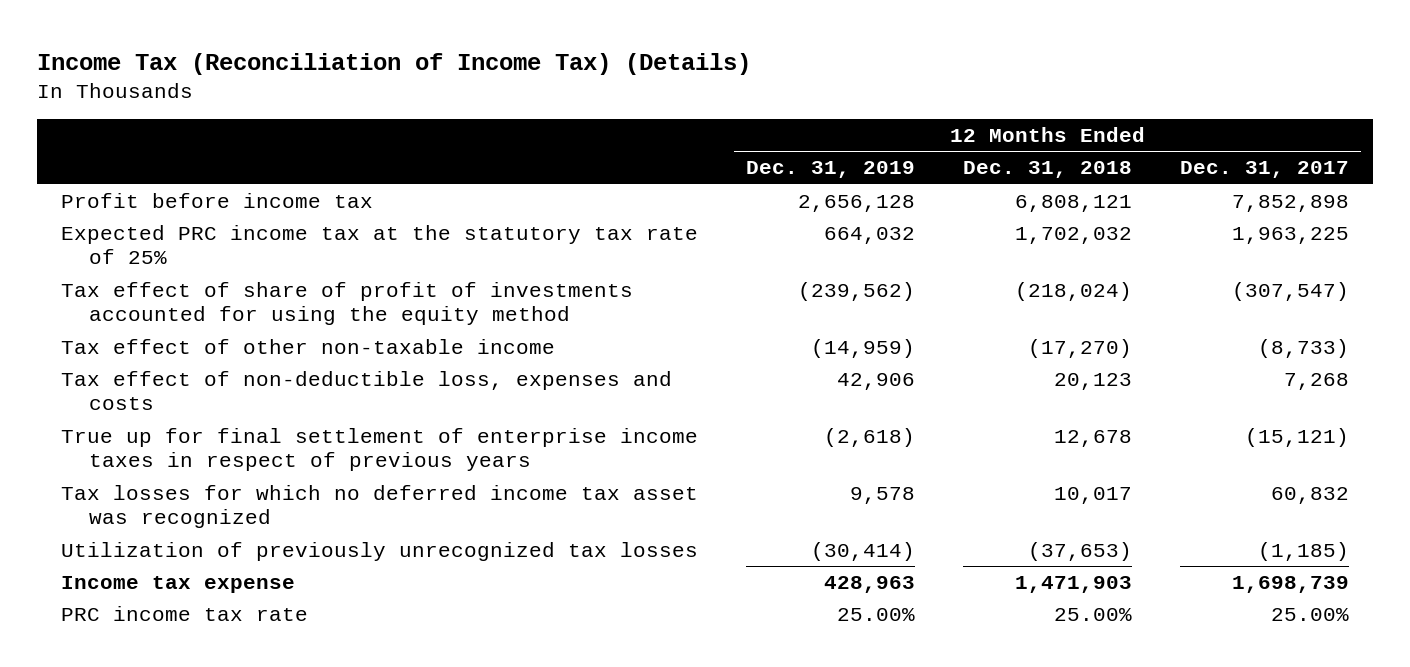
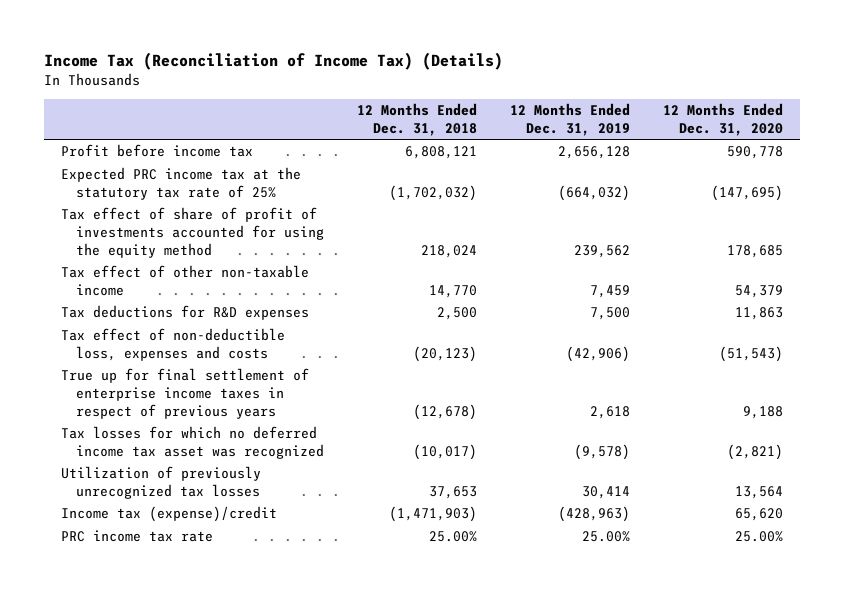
[1179,161,1349,179] Dec. 31, 2017 -> none
none -> [663,103,784,136] 12 Months Ended Dec. 31, 2020
[824,227,916,245] 664,032 -> [558,185,631,202] (664,032)
[1015,227,1133,245] 1,702,032 -> [388,185,477,202] (1,702,032)
[798,282,916,302] (239,562) -> [574,244,631,258] 239,562
[1015,282,1133,302] (218,024) -> [420,244,477,258] 218,024
[811,339,916,359] (14,959) -> [590,285,631,299] 7,459
[1028,339,1133,359] (17,270) -> [428,285,477,299] 14,770
none -> [60,305,309,321] Tax deductions for R&D expenses
[837,373,916,391] 42,906 -> [566,346,631,363] (42,906)
[1054,373,1133,391] 20,123 -> [412,346,477,363] (20,123)
[824,428,916,448] (2,618) -> [590,405,631,419] 2,618
[1054,430,1133,448] 12,678 -> [412,403,477,420] (12,678)
[850,487,916,505] 9,578 -> [574,444,631,461] (9,578)
[1054,487,1133,505] 10,017 -> [412,444,477,461] (10,017)
[811,542,916,562] (30,414) -> [582,486,631,500] 30,414
[1028,542,1133,562] (37,653) -> [428,486,477,500] 37,653
[61,576,296,594] Income tax expense -> [60,506,277,523] Income tax (expense)/credit
[824,576,916,594] 428,963 -> [558,506,631,523] (428,963)
[1015,576,1133,594] 1,471,903 -> [388,506,477,523] (1,471,903)

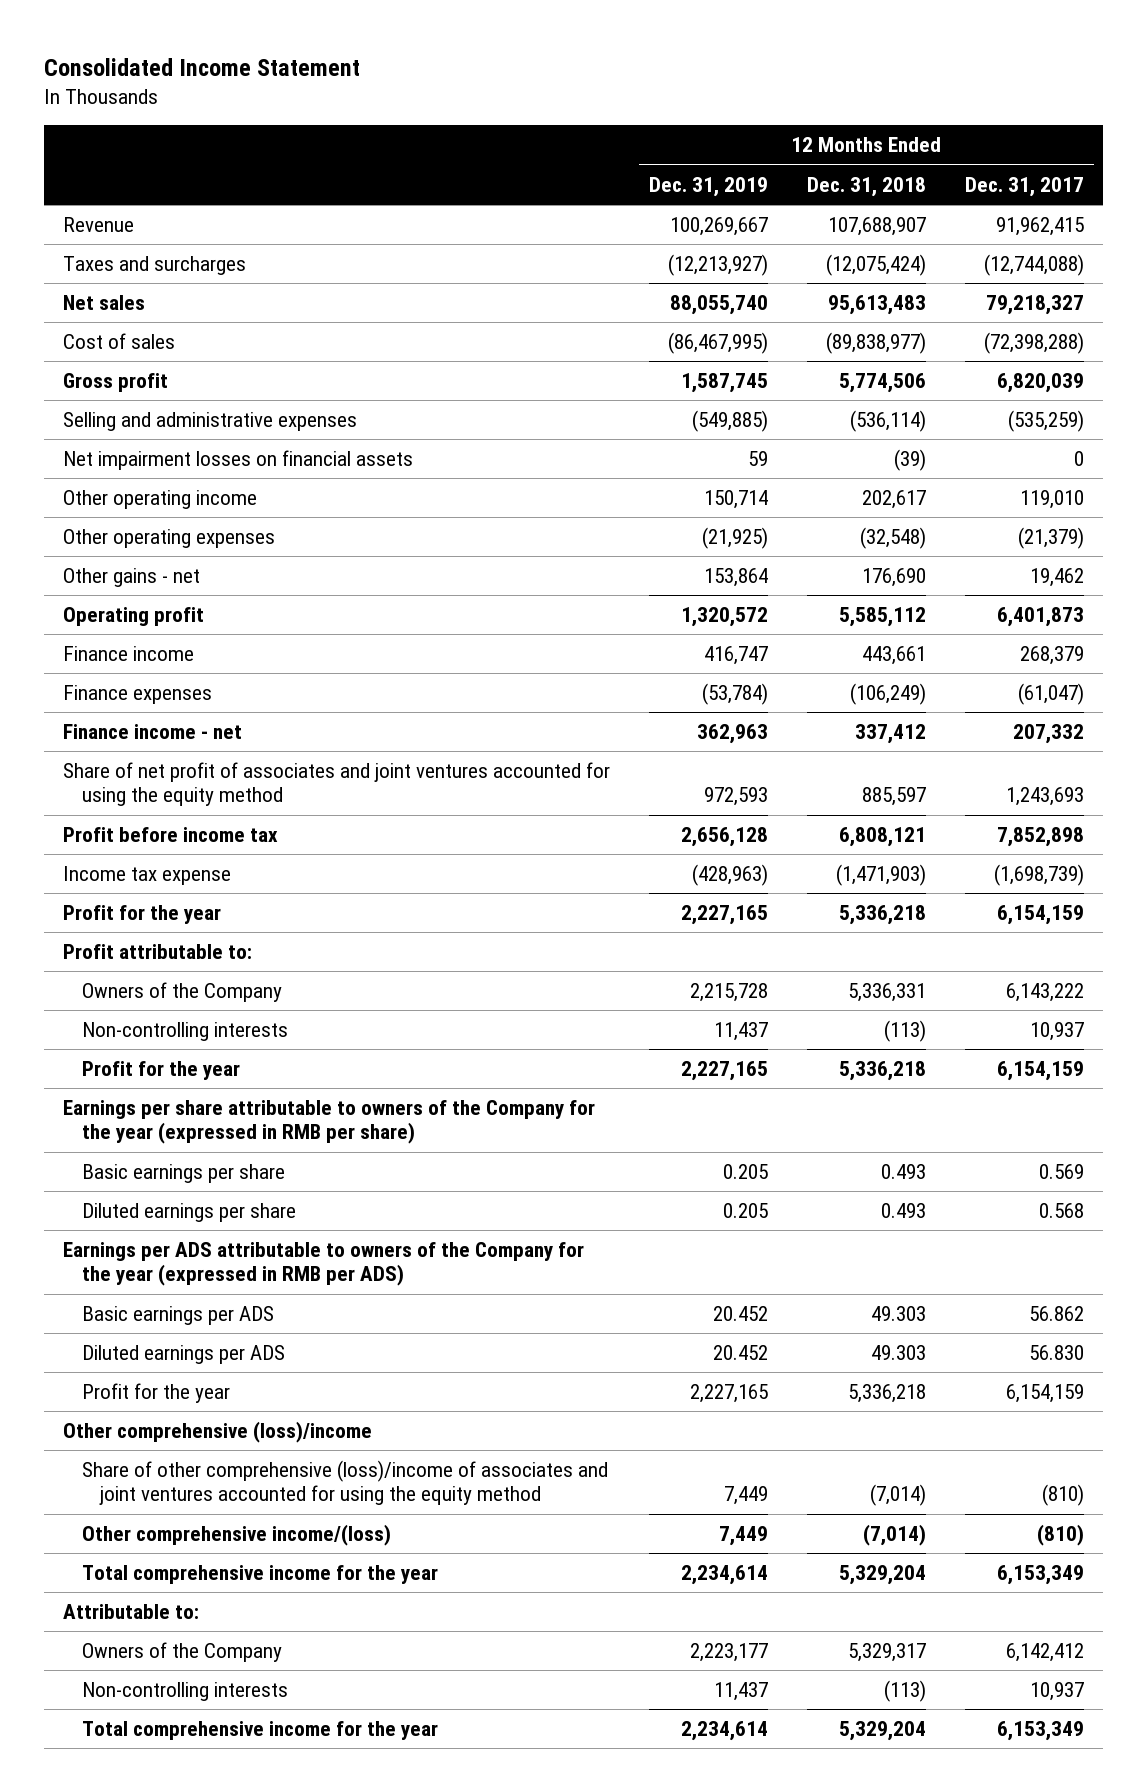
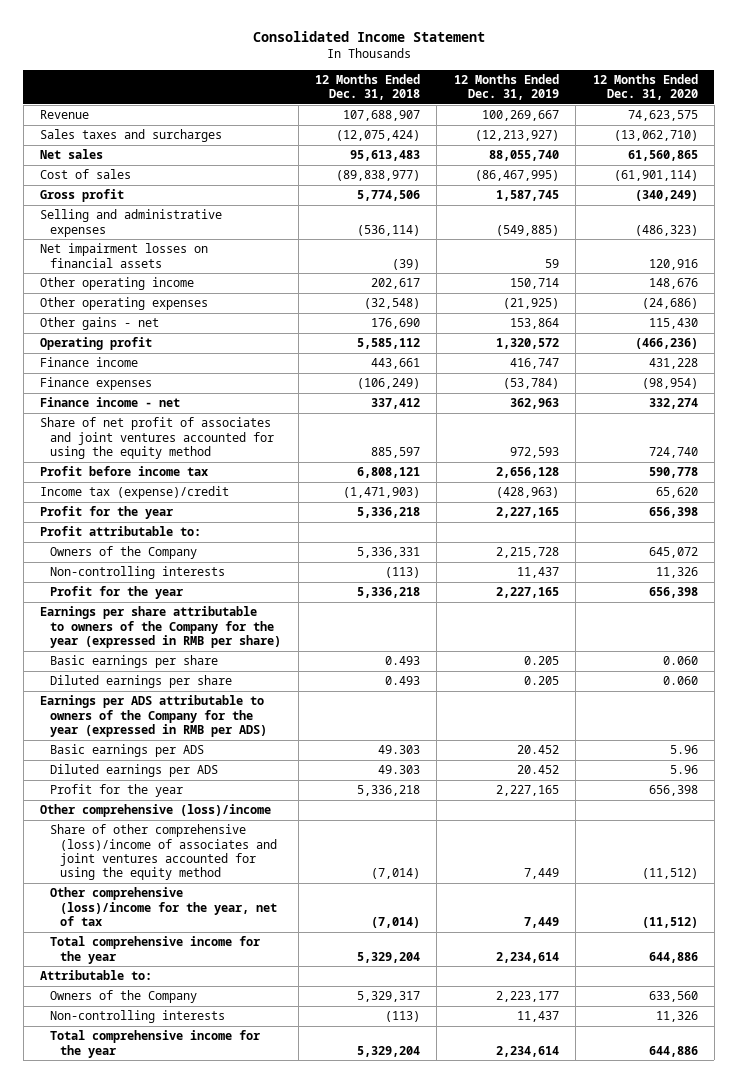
[964,176,1084,197] Dec. 31, 2017 -> none
none -> [592,73,698,101] 12 Months Ended Dec. 31, 2020
[63,256,247,276] Taxes and surcharges -> [40,129,223,143] Sales taxes and surcharges
[63,866,232,886] Income tax expense -> [40,486,230,500] Income tax (expense)/credit
[81,1524,391,1547] Other comprehensive income/(loss) -> [50,887,278,926] Other comprehensive (loss)/income for the year, net of tax

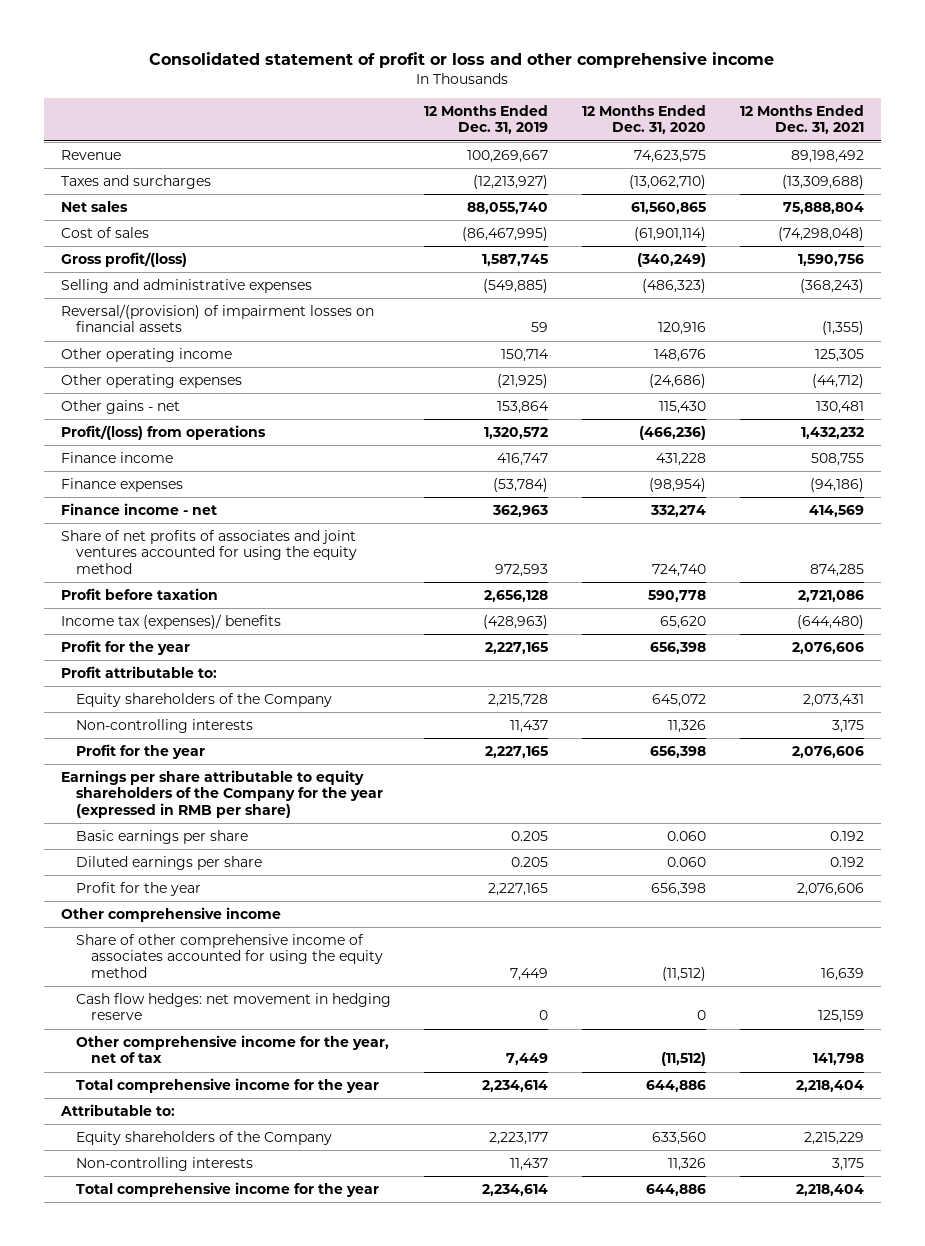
[252,30,485,42] Consolidated Income Statement -> [149,52,775,69] Consolidated statement of profit or loss and other comprehensive income
[315,73,421,101] 12 Months Ended Dec. 31, 2018 -> none
none -> [739,104,864,135] 12 Months Ended Dec. 31, 2021
[40,129,223,143] Sales taxes and surcharges -> [60,174,211,189] Taxes and surcharges
[40,189,125,203] Gross profit -> [60,251,187,267] Gross profit/(loss)
[40,243,209,268] Net impairment losses on financial assets -> [60,303,374,333] Reversal/(provision) of impairment losses on financial assets
[40,337,153,351] Operating profit -> [60,424,266,440] Profit/(loss) from operations
[40,417,275,459] Share of net profit of associates and joint ventures accounted for using the equity method -> [60,529,357,575] Share of net profits of associates and joint ventures accounted for using the equity method
[40,466,209,477] Profit before income tax -> [60,587,218,600] Profit before taxation
[40,486,230,500] Income tax (expense)/credit -> [60,613,281,629] Income tax (expenses)/ benefits
[50,546,198,560] Owners of the Company -> [75,692,332,707] Equity shareholders of the Company
[40,606,282,648] Earnings per share attributable to owners of the Company for the year (expressed in RMB per share) -> [60,769,383,819] Earnings per share attributable to equity shareholders of the Company for the year (expressed in RMB per share)
[40,695,268,737] Earnings per ADS attributable to owners of the Company for the year (expressed in RMB per ADS) -> none
[50,744,205,758] Basic earnings per ADS -> none
[50,764,219,778] Diluted earnings per ADS -> none
[40,804,272,818] Other comprehensive (loss)/income -> [60,906,281,922] Other comprehensive income
[50,824,278,881] Share of other comprehensive (loss)/income of associates and joint ventures accounted for using the equity method -> [75,933,383,979] Share of other comprehensive income of associates accounted for using the equity method
none -> [75,992,391,1021] Cash flow hedges: net movement in hedging reserve
[50,887,278,926] Other comprehensive (loss)/income for the year, net of tax -> [75,1034,389,1064] Other comprehensive income for the year, net of tax
[50,990,198,1004] Owners of the Company -> [75,1130,332,1145] Equity shareholders of the Company

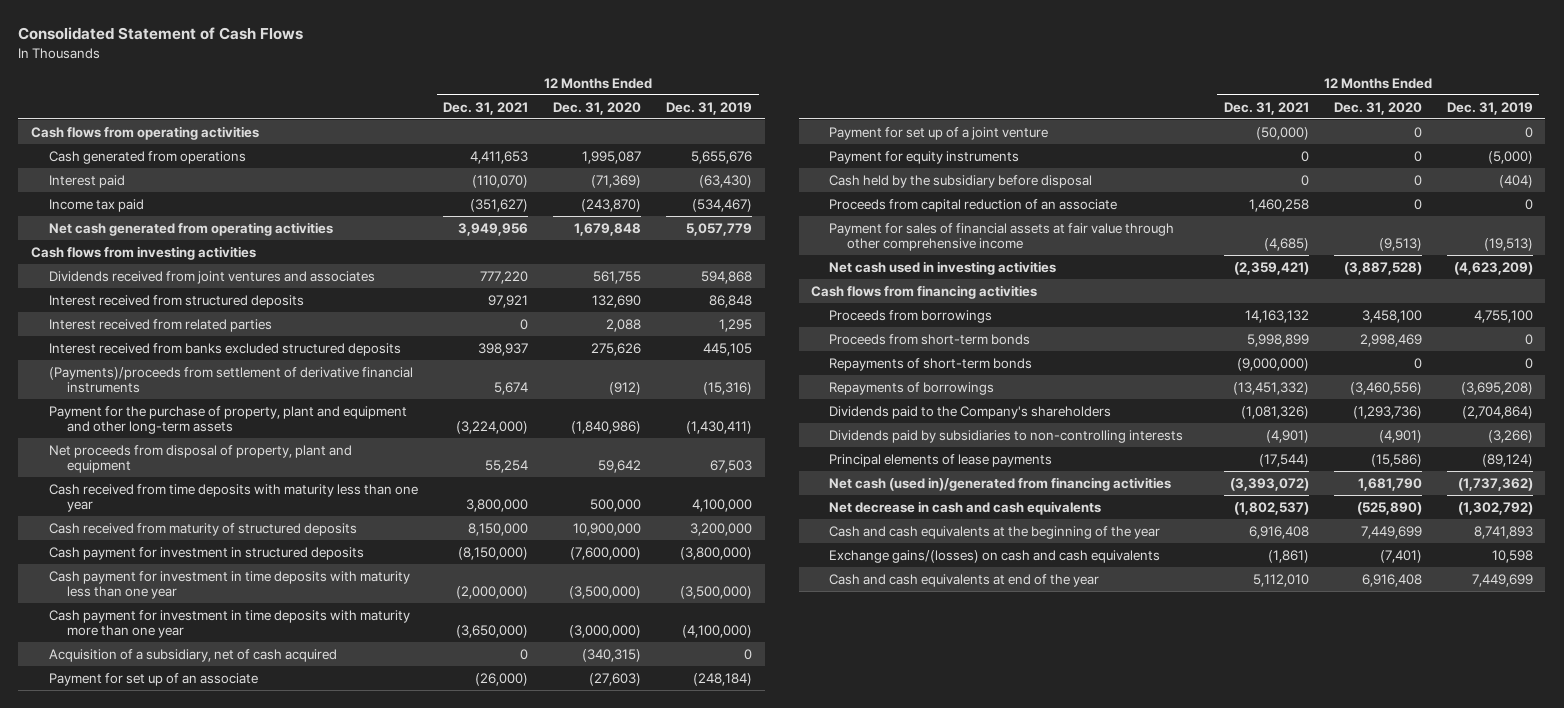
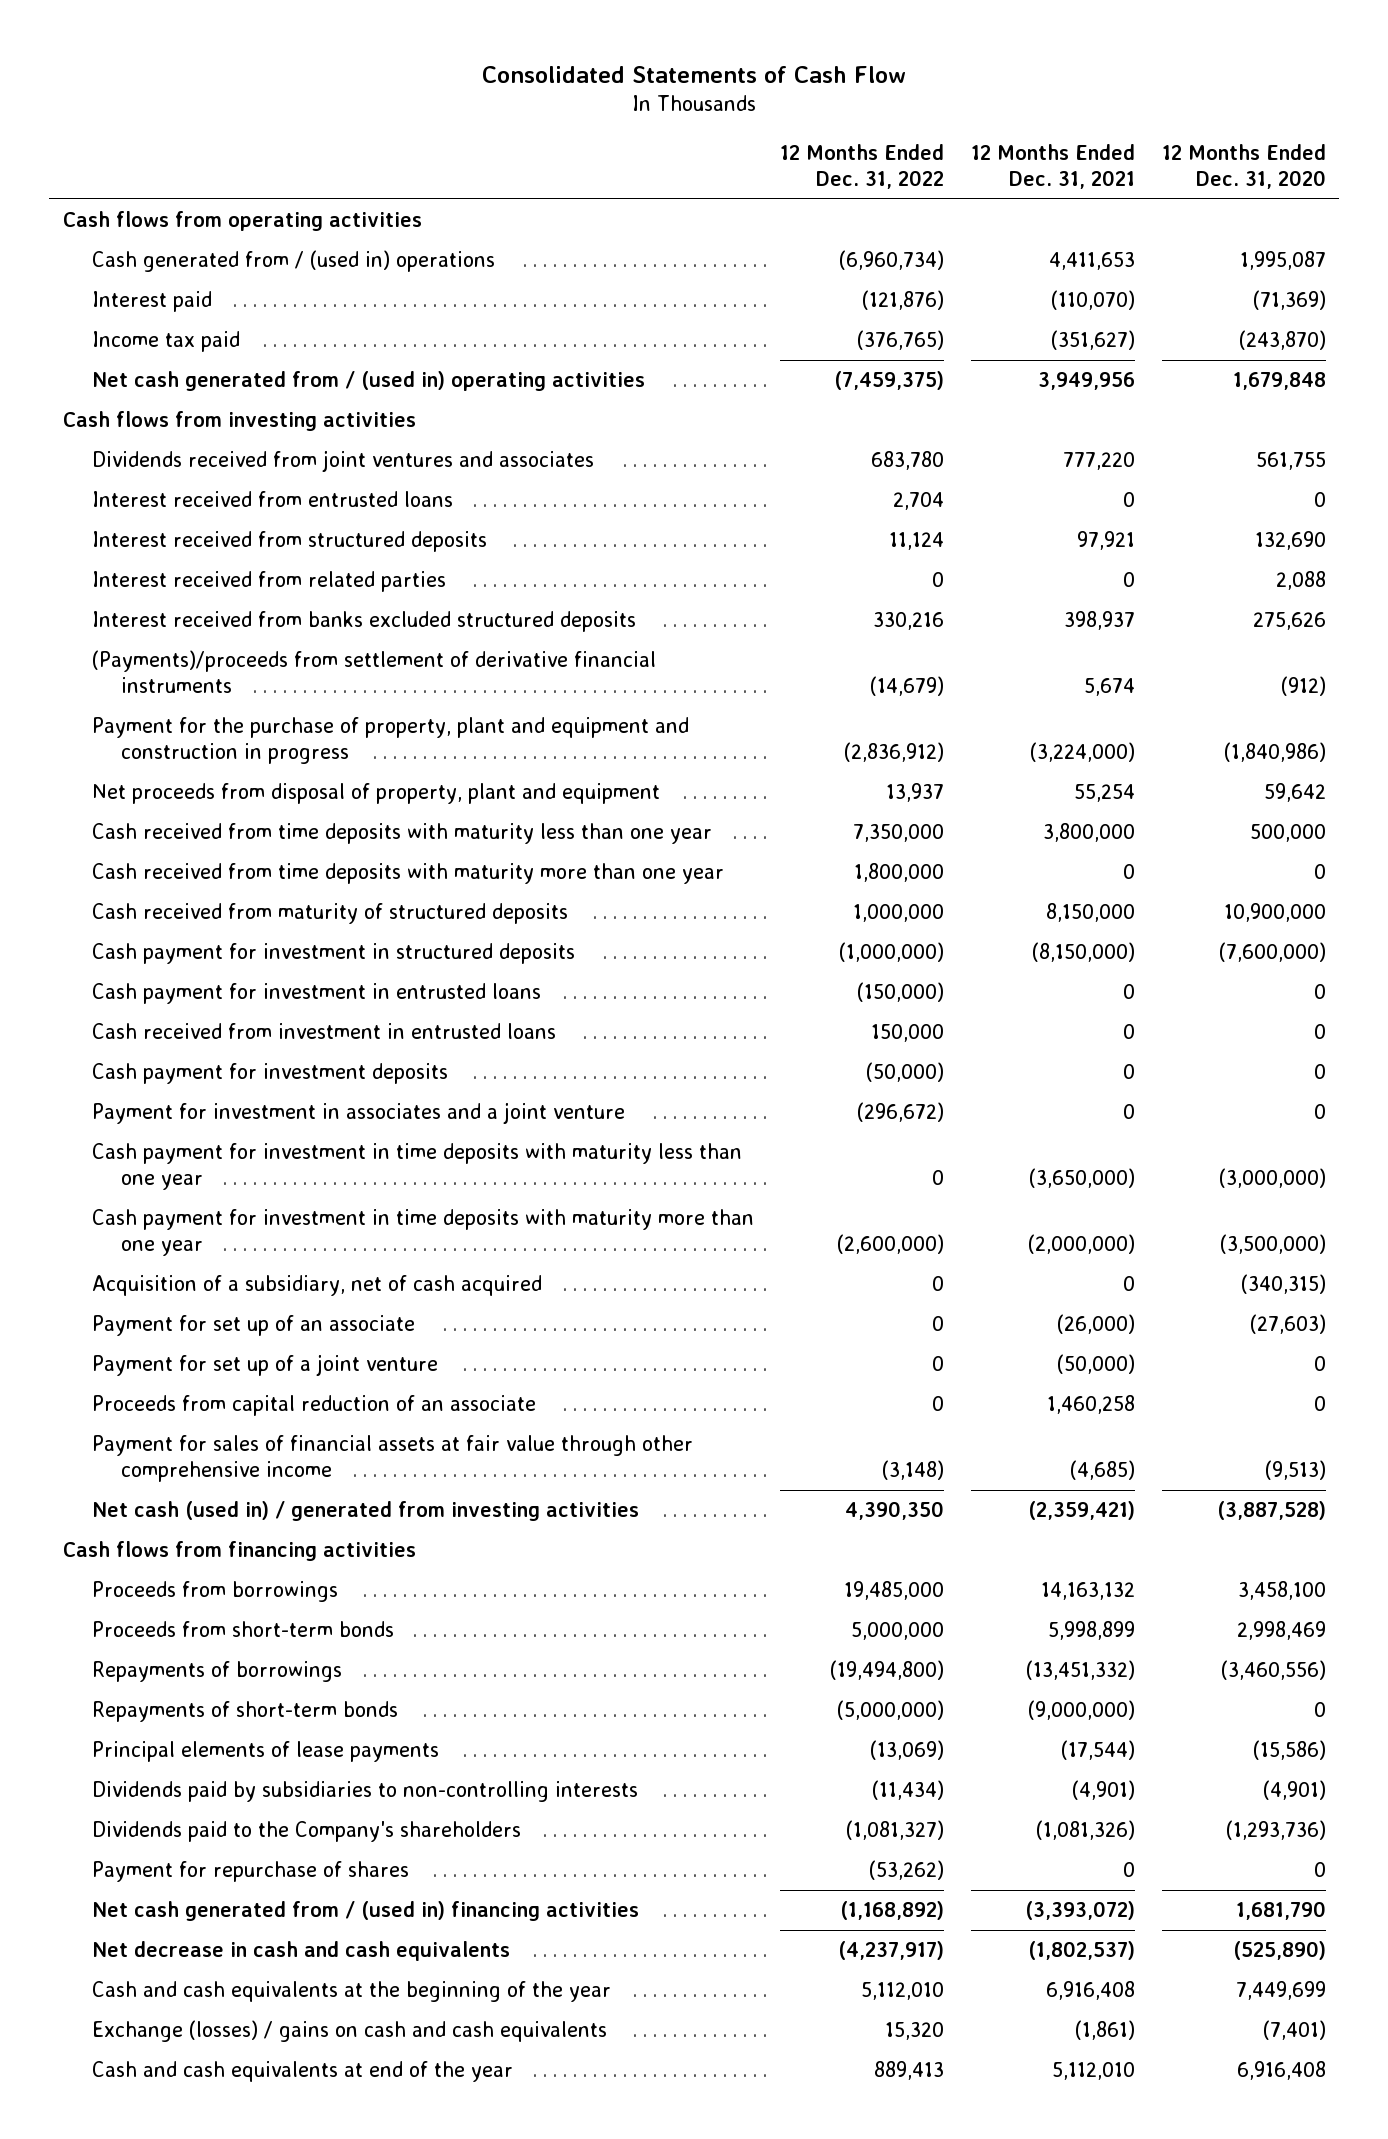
[18,27,304,41] Consolidated Statement of Cash Flows -> [482,65,907,83] Consolidated Statements of Cash Flow
[666,101,753,115] Dec. 31, 2019 -> none
none -> [780,144,945,189] 12 Months Ended Dec. 31, 2022
[48,150,246,164] Cash generated from operations -> [91,250,495,273] Cash generated from / (used in) operations
[48,221,333,236] Net cash generated from operating activities -> [91,371,645,392] Net cash generated from / (used in) operating activities
none -> [91,491,453,508] Interest received from entrusted loans
[48,405,407,435] Payment for the purchase of property, plant and equipment and other long-term assets -> [91,717,689,764] Payment for the purchase of property, plant and equipment and construction in progress
none -> [91,863,724,885] Cash received from time deposits with maturity more than one year
none -> [91,983,541,1005] Cash payment for investment in entrusted loans
none -> [91,1023,556,1040] Cash received from investment in entrusted loans
none -> [91,1063,448,1085] Cash payment for investment deposits
none -> [91,1102,625,1125] Payment for investment in associates and a joint venture
[455,586,528,600] (2,000,000) -> [1028,1167,1135,1188] (3,650,000)
[569,586,642,600] (3,500,000) -> [1218,1167,1326,1188] (3,000,000)
[455,625,528,639] (3,650,000) -> [1027,1233,1135,1254] (2,000,000)
[569,625,642,639] (3,000,000) -> [1219,1233,1326,1254] (3,500,000)
[829,150,1020,164] Payment for equity instruments -> none
[829,174,1093,188] Cash held by the subsidiary before disposal -> none
[829,260,1057,275] Net cash used in investing activities -> [91,1501,639,1522] Net cash (used in) / generated from investing activities
[829,357,1033,371] Repayments of short-term bonds -> [91,1701,398,1723] Repayments of short-term bonds
[829,429,1184,443] Dividends paid by subsidiaries to non-controlling interests -> [91,1781,638,1803] Dividends paid by subsidiaries to non-controlling interests
[829,405,1112,419] Dividends paid to the Company's shareholders -> [91,1821,521,1843] Dividends paid to the Company's shareholders
none -> [91,1861,409,1883] Payment for repurchase of shares
[829,476,1172,491] Net cash (used in)/generated from financing activities -> [91,1901,639,1922] Net cash generated from / (used in) financing activities
[829,549,1161,563] Exchange gains/(losses) on cash and cash equivalents -> [91,2020,607,2043] Exchange (losses) / gains on cash and cash equivalents

